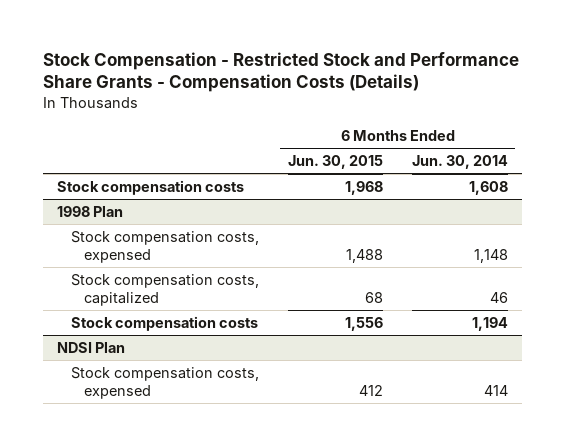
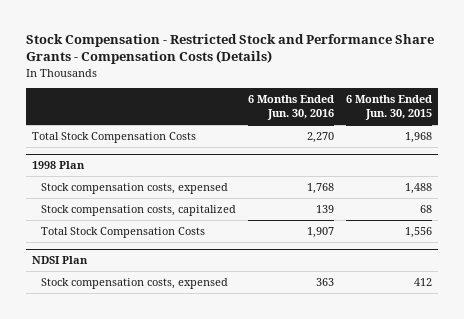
[411,155,508,170] Jun. 30, 2014 -> none
none -> [248,94,335,121] 6 Months Ended Jun. 30, 2016
[57,180,245,196] Stock compensation costs -> [32,131,197,143] Total Stock Compensation Costs
[70,316,258,332] Stock compensation costs -> [41,226,206,238] Total Stock Compensation Costs

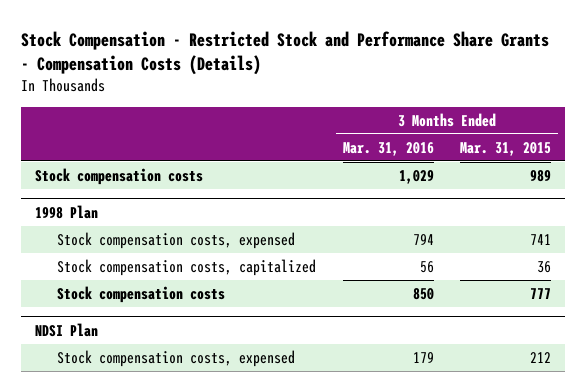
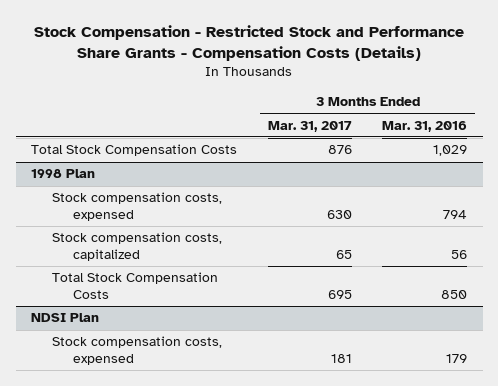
[460,141,552,156] Mar. 31, 2015 -> none
none -> [267,120,352,132] Mar. 31, 2017
[34,167,203,185] Stock compensation costs -> [31,144,238,157] Total Stock Compensation Costs
[56,285,225,303] Stock compensation costs -> [52,272,219,299] Total Stock Compensation Costs

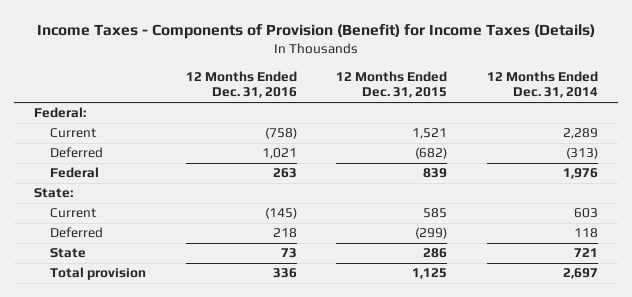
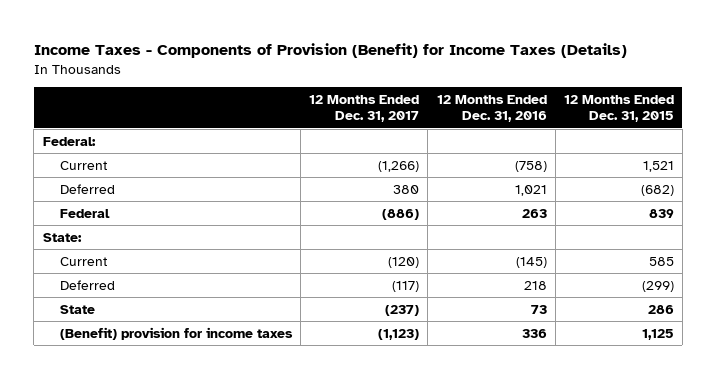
[487,70,599,99] 12 Months Ended Dec. 31, 2014 -> none
none -> [309,95,420,123] 12 Months Ended Dec. 31, 2017
[50,267,147,281] Total provision -> [60,326,294,340] (Benefit) provision for income taxes

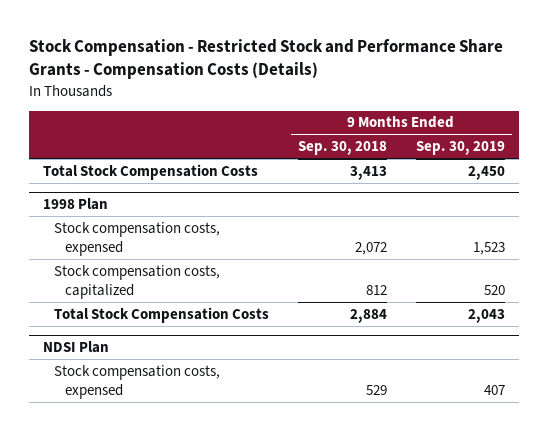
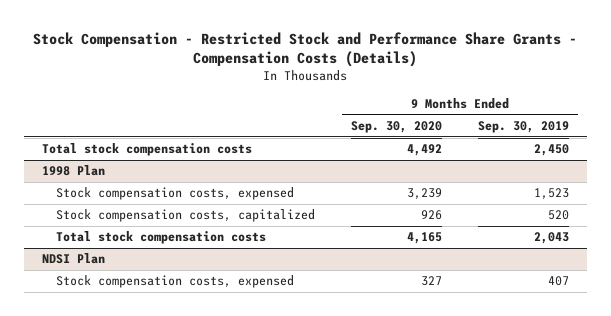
[297,141,387,156] Sep. 30, 2018 -> none
none -> [350,121,442,134] Sep. 30, 2020
[43,163,259,180] Total Stock Compensation Costs -> [41,143,252,157] Total stock compensation costs
[54,306,270,323] Total Stock Compensation Costs -> [55,231,266,245] Total stock compensation costs

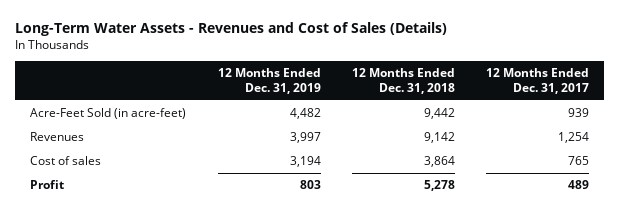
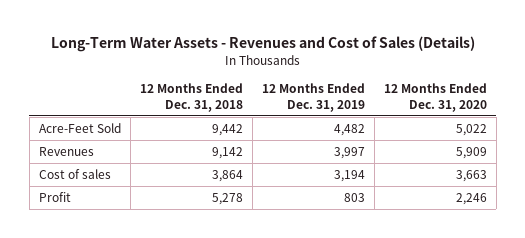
[485,67,589,94] 12 Months Ended Dec. 31, 2017 -> none
none -> [383,82,487,112] 12 Months Ended Dec. 31, 2020
[30,108,187,120] Acre-Feet Sold (in acre-feet) -> [38,123,121,134] Acre-Feet Sold

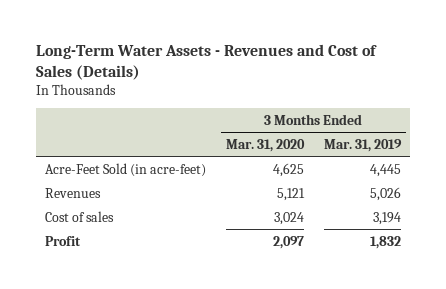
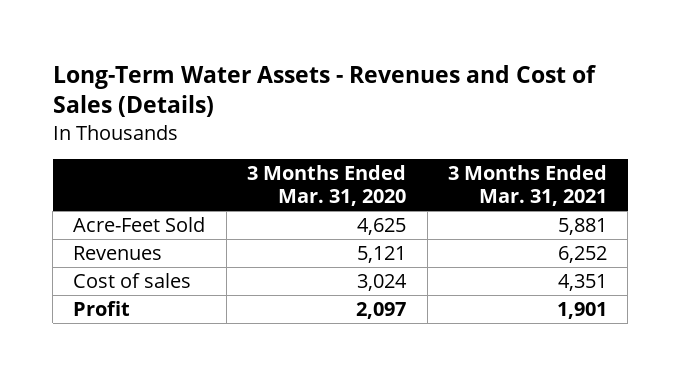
[323,138,402,152] Mar. 31, 2019 -> none
none -> [447,165,607,207] 3 Months Ended Mar. 31, 2021
[45,162,207,177] Acre-Feet Sold (in acre-feet) -> [73,216,206,232] Acre-Feet Sold

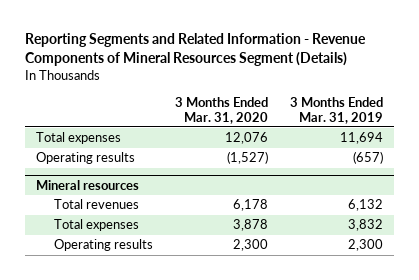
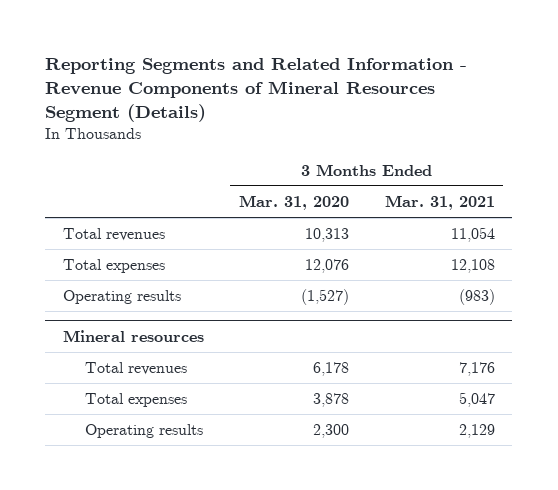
[290,96,384,124] 3 Months Ended Mar. 31, 2019 -> none
none -> [384,194,495,210] Mar. 31, 2021
none -> [62,227,165,241] Total revenues

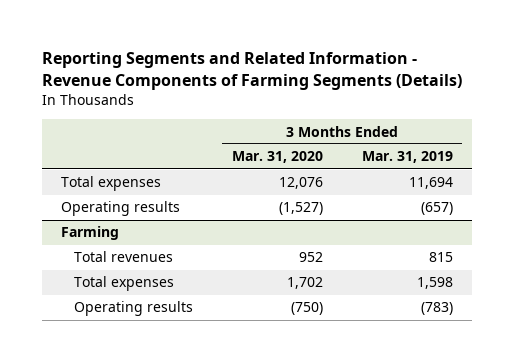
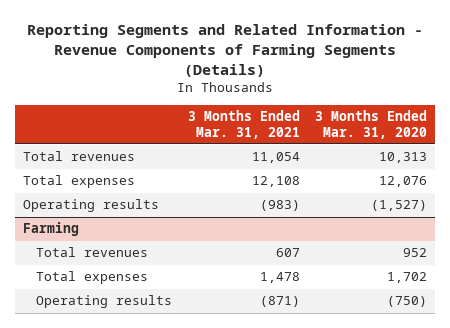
[361,151,453,164] Mar. 31, 2019 -> none
none -> [187,110,300,139] 3 Months Ended Mar. 31, 2021
none -> [22,151,135,162] Total revenues

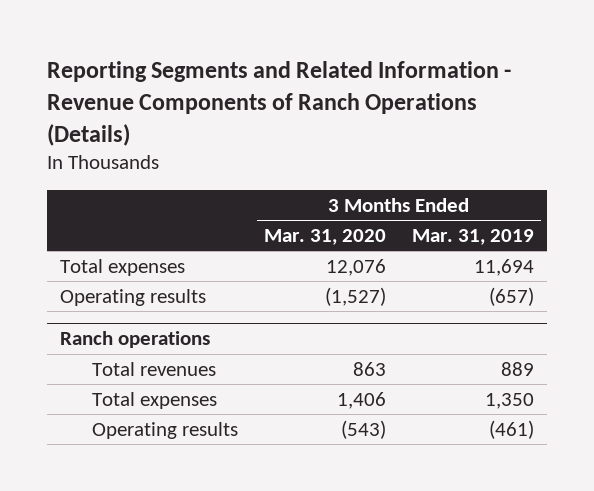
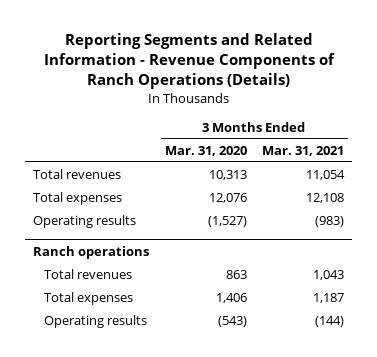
[412,228,535,245] Mar. 31, 2019 -> none
none -> [262,145,345,156] Mar. 31, 2021
none -> [32,169,121,180] Total revenues

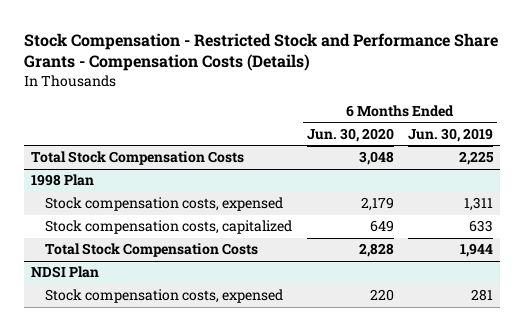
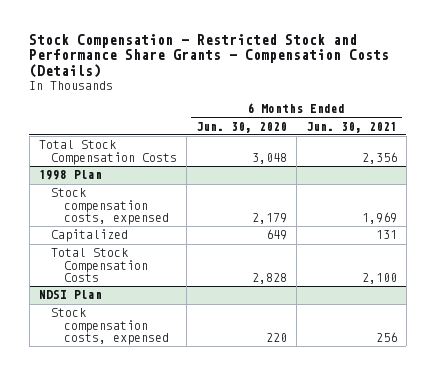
[408,127,494,142] Jun. 30, 2019 -> none
none -> [305,121,397,133] Jun. 30, 2021
[45,220,293,235] Stock compensation costs, capitalized -> [51,229,129,243] Capitalized

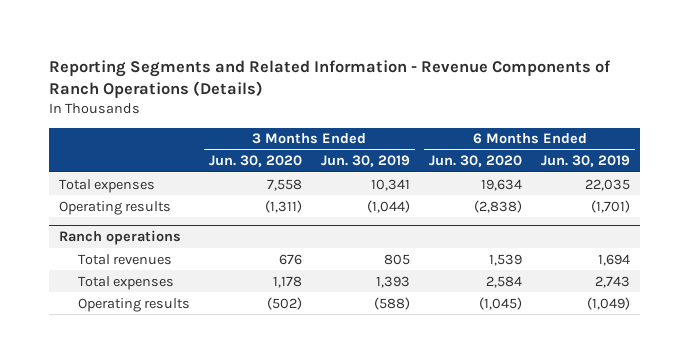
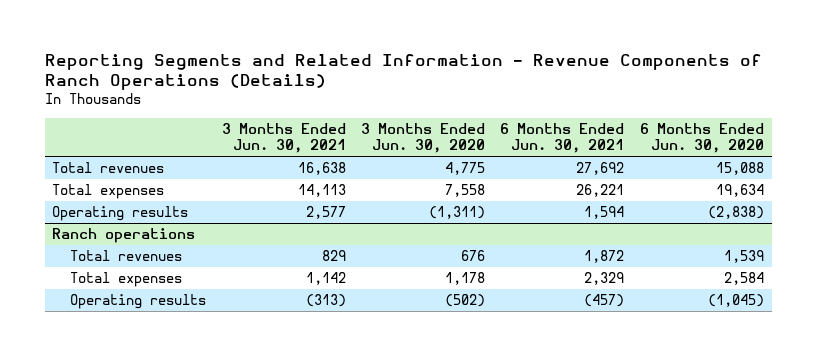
[320,155,410,168] Jun. 30, 2019 -> none
[541,155,631,168] Jun. 30, 2019 -> none
none -> [221,123,346,153] 3 Months Ended Jun. 30, 2021
none -> [500,123,625,153] 6 Months Ended Jun. 30, 2021
none -> [52,162,165,174] Total revenues

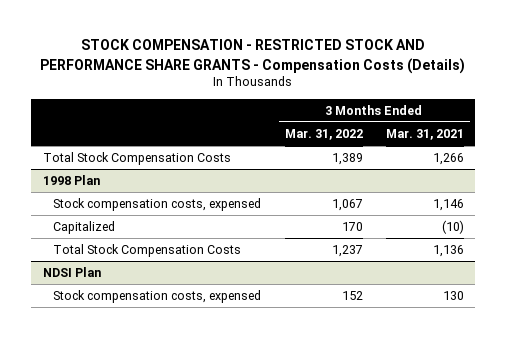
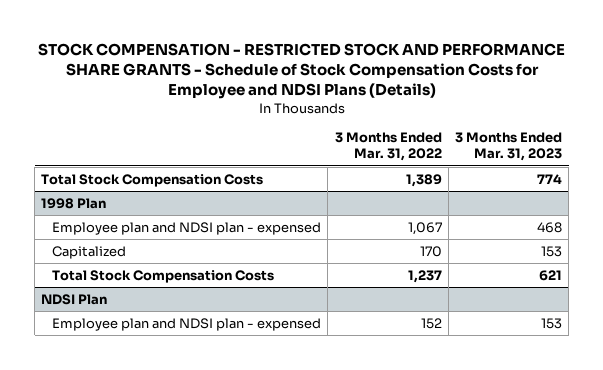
[40,39,466,74] STOCK COMPENSATION - RESTRICTED STOCK AND PERFORMANCE SHARE GRANTS - Compensation Costs (Details) -> [37,42,565,100] STOCK COMPENSATION - RESTRICTED STOCK AND PERFORMANCE SHARE GRANTS - Schedule of Stock Compensation Costs for Employee and NDSI Plans (Details)
[385,128,464,140] Mar. 31, 2021 -> none
none -> [454,132,562,162] 3 Months Ended Mar. 31, 2023
[53,197,262,211] Stock compensation costs, expensed -> [52,221,322,235] Employee plan and NDSI plan - expensed
[53,289,262,303] Stock compensation costs, expensed -> [52,317,322,331] Employee plan and NDSI plan - expensed

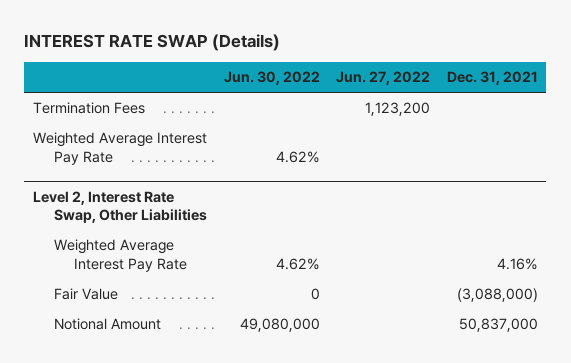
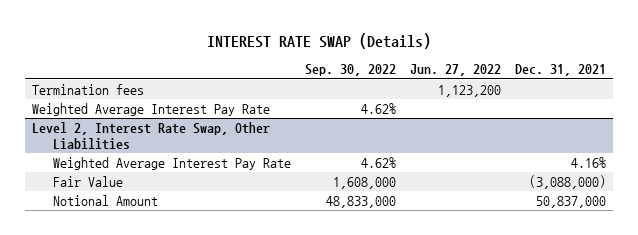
[223,71,320,86] Jun. 30, 2022 -> none
none -> [304,64,396,77] Sep. 30, 2022
[32,102,145,115] Termination Fees -> [32,83,145,95] Termination fees

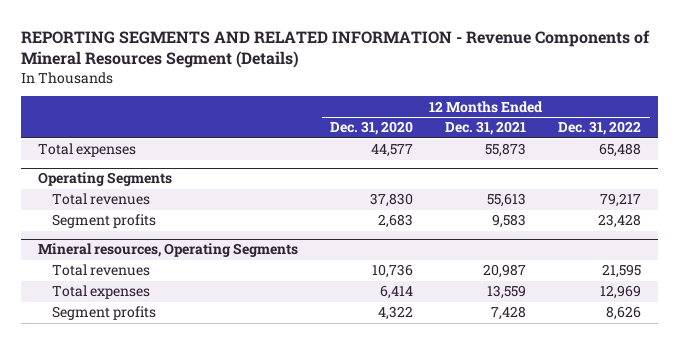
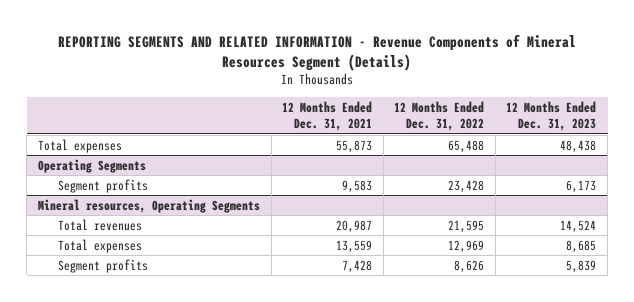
[329,121,413,136] Dec. 31, 2020 -> none
none -> [506,100,597,132] 12 Months Ended Dec. 31, 2023
[52,193,151,206] Total revenues -> none

